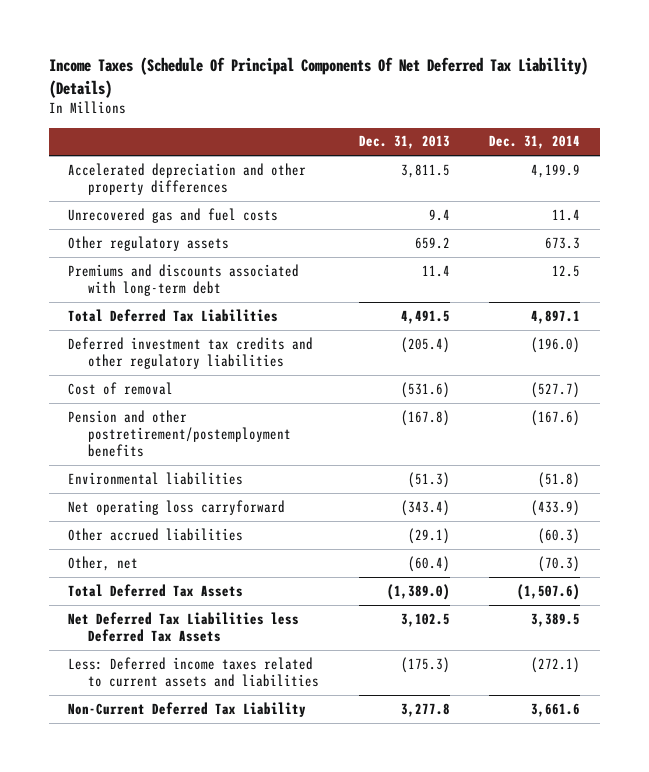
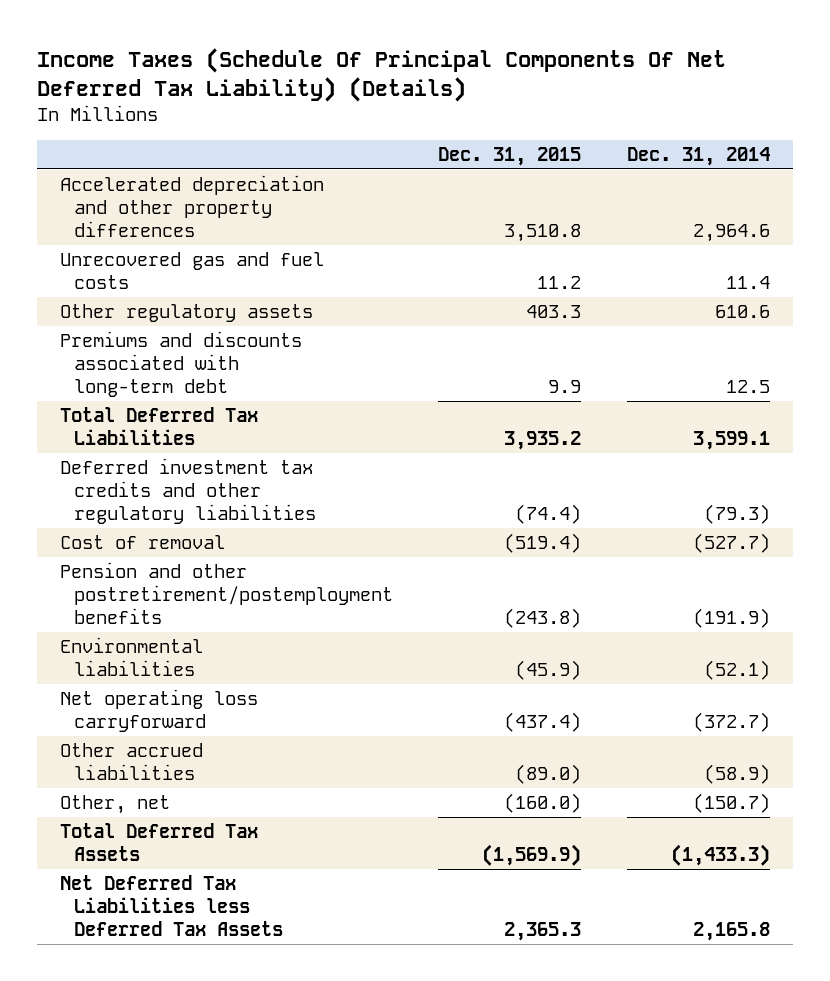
[358,135,450,150] Dec. 31, 2013 -> none
none -> [438,147,582,167] Dec. 31, 2015
[531,163,581,178] 4,199.9 -> [692,224,770,243] 2,964.6
[545,236,581,249] 673.3 -> [714,304,770,318] 610.6
[531,309,581,324] 4,897.1 -> [692,431,770,451] 3,599.1
[531,336,581,353] (196.0) -> [703,504,770,525] (79.3)
[68,656,320,687] Less: Deferred income taxes related to current assets and liabilities -> none
[68,701,307,717] Non-Current Deferred Tax Liability -> none
[531,409,581,426] (167.6) -> [692,608,770,629] (191.9)
[538,471,581,488] (51.8) -> [703,660,770,681] (52.1)
[531,499,581,516] (433.9) -> [692,712,770,733] (372.7)
[538,527,581,544] (60.3) -> [703,764,770,785] (58.9)
[538,555,581,572] (70.3) -> [692,792,770,813] (150.7)
[517,583,581,600] (1,507.6) -> [670,844,770,867] (1,433.3)
[531,612,581,627] 3,389.5 -> [692,922,770,942] 2,165.8

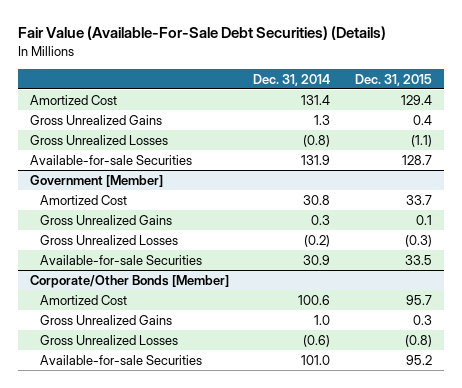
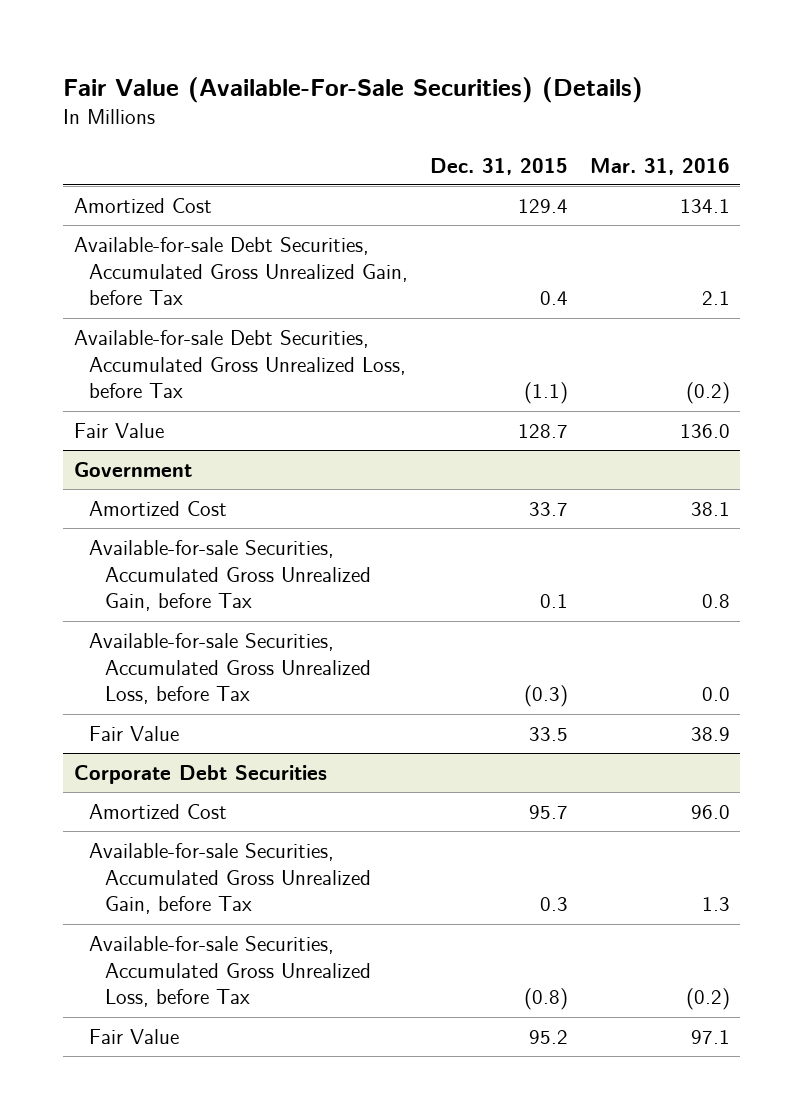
[17,26,386,41] Fair Value (Available-For-Sale Debt Securities) (Details) -> [62,76,643,103] Fair Value (Available-For-Sale Securities) (Details)
[253,73,331,86] Dec. 31, 2014 -> none
none -> [589,157,730,175] Mar. 31, 2016
[29,114,162,125] Gross Unrealized Gains -> none
[29,134,168,145] Gross Unrealized Losses -> none
none -> [73,237,409,306] Available-for-sale Debt Securities, Accumulated Gross Unrealized Gain, before Tax
none -> [73,330,407,399] Available-for-sale Debt Securities, Accumulated Gross Unrealized Loss, before Tax
[29,154,192,165] Available-for-sale Securities -> [73,423,164,439] Fair Value
[29,174,163,187] Government [Member] -> [73,462,192,478] Government
[39,214,172,225] Gross Unrealized Gains -> [89,540,372,612] Available-for-sale Securities, Accumulated Gross Unrealized Gain, before Tax
[39,234,178,245] Gross Unrealized Losses -> [89,633,372,705] Available-for-sale Securities, Accumulated Gross Unrealized Loss, before Tax
[39,254,202,265] Available-for-sale Securities -> [89,726,180,742] Fair Value
[29,274,229,288] Corporate/Other Bonds [Member] -> [73,765,327,785] Corporate Debt Securities
[39,314,172,325] Gross Unrealized Gains -> [89,843,372,915] Available-for-sale Securities, Accumulated Gross Unrealized Gain, before Tax
[39,334,178,345] Gross Unrealized Losses -> [89,936,372,1008] Available-for-sale Securities, Accumulated Gross Unrealized Loss, before Tax
[39,354,202,365] Available-for-sale Securities -> [89,1029,180,1045] Fair Value

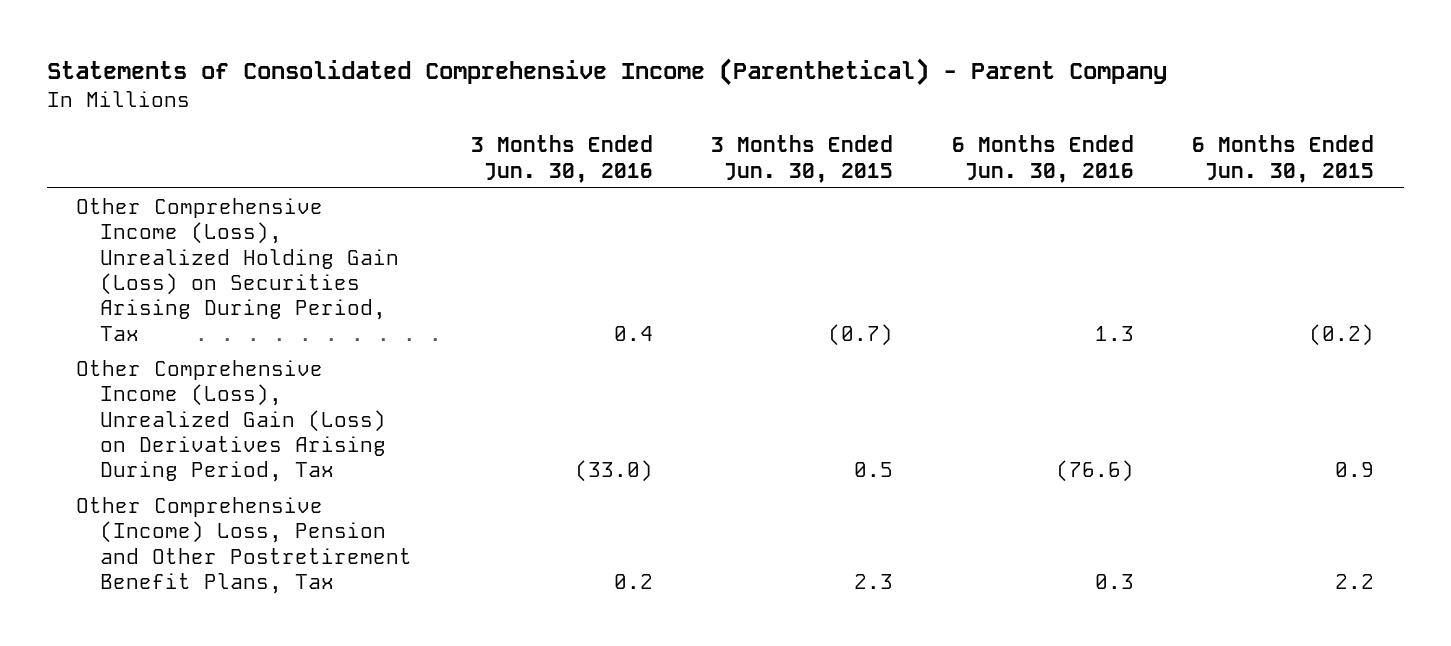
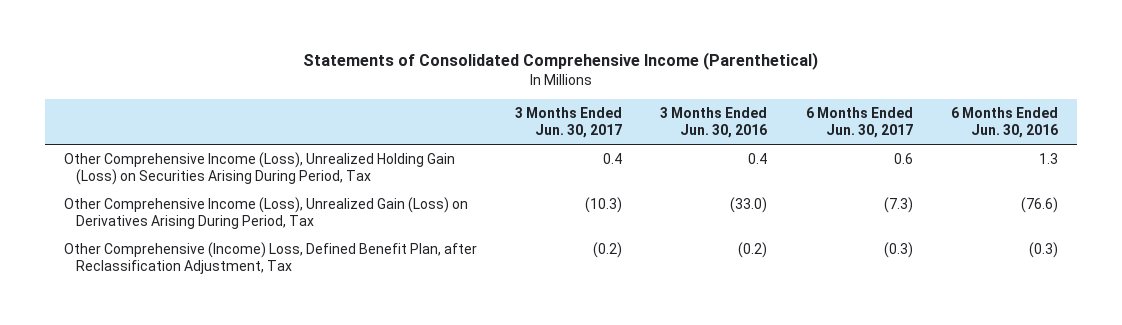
[46,57,1167,86] Statements of Consolidated Comprehensive Income (Parenthetical) - Parent Company -> [302,52,818,71] Statements of Consolidated Comprehensive Income (Parenthetical)
[711,135,894,183] 3 Months Ended Jun. 30, 2015 -> none
[1192,135,1375,183] 6 Months Ended Jun. 30, 2015 -> none
none -> [515,107,623,139] 3 Months Ended Jun. 30, 2017
none -> [805,107,913,139] 6 Months Ended Jun. 30, 2017
[76,496,413,595] Other Comprehensive (Income) Loss, Pension and Other Postretirement Benefit Plans, Tax -> [63,241,477,275] Other Comprehensive (Income) Loss, Defined Benefit Plan, after Reclassification Adjustment, Tax
[613,574,653,590] 0.2 -> [738,241,768,258] (0.2)
[1094,574,1134,590] 0.3 -> [1028,241,1058,258] (0.3)

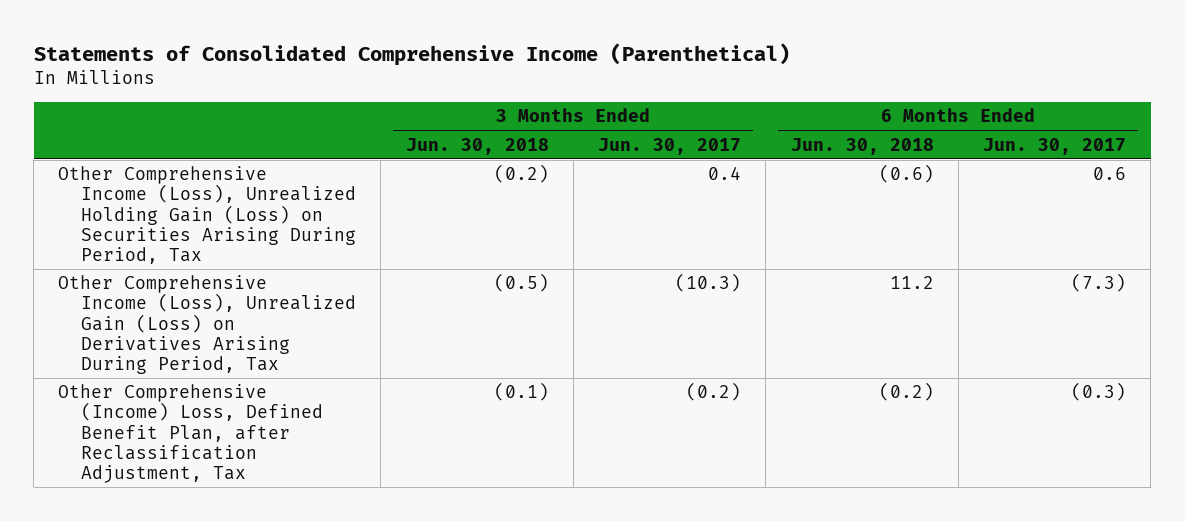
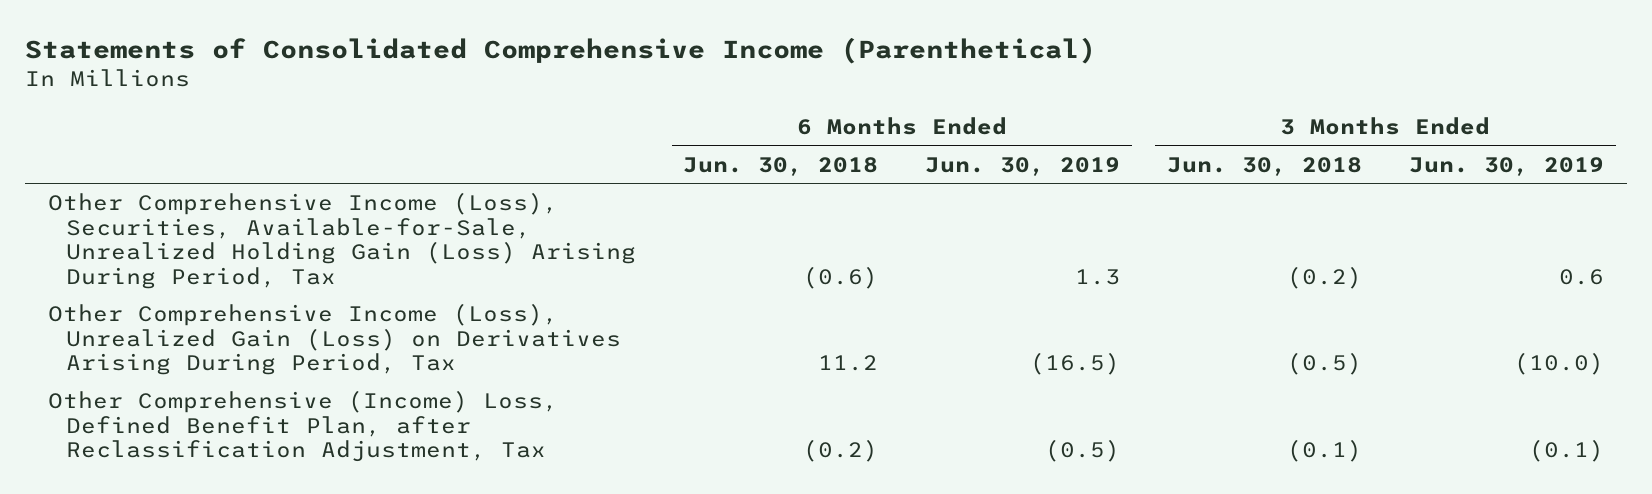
[598,137,742,155] Jun. 30, 2017 -> none
[983,137,1127,155] Jun. 30, 2017 -> none
none -> [925,156,1121,176] Jun. 30, 2019
none -> [1408,156,1604,176] Jun. 30, 2019
[58,166,357,265] Other Comprehensive Income (Loss), Unrealized Holding Gain (Loss) on Securities Arising During Period, Tax -> [48,192,637,289] Other Comprehensive Income (Loss), Securities, Available-for-Sale, Unrealized Holding Gain (Loss) Arising During Period, Tax

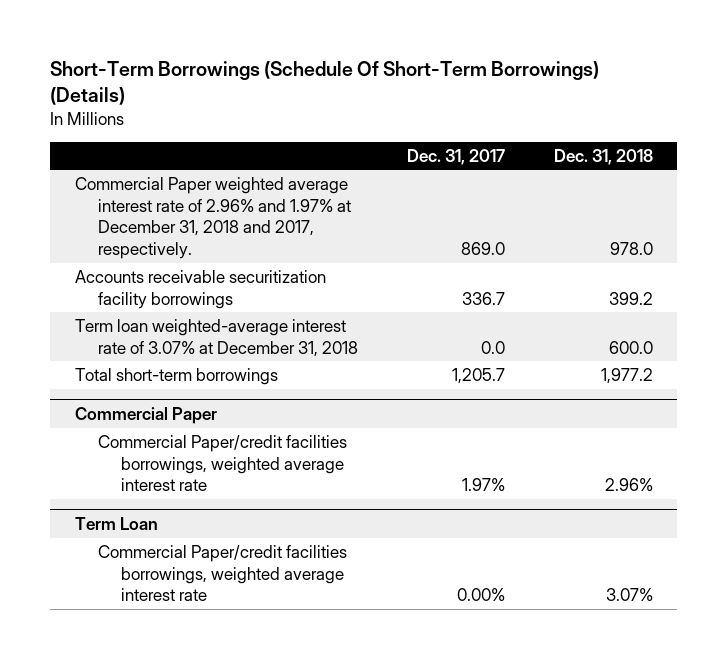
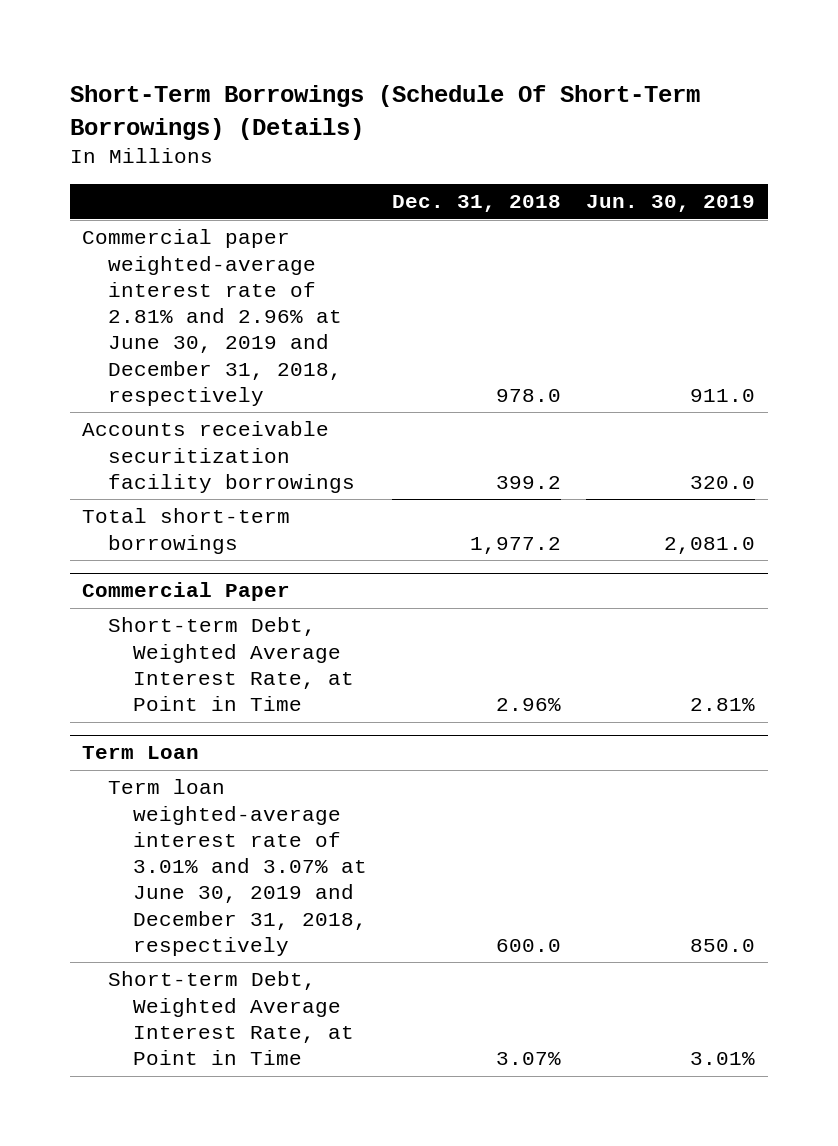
[407,148,506,165] Dec. 31, 2017 -> none
none -> [586,195,756,213] Jun. 30, 2019
[74,176,352,260] Commercial Paper weighted average interest rate of 2.96% and 1.97% at December 31, 2018 and 2017, respectively. -> [82,229,342,407] Commercial paper weighted-average interest rate of 2.81% and 2.96% at June 30, 2019 and December 31, 2018, respectively
[74,318,359,357] Term loan weighted-average interest rate of 3.07% at December 31, 2018 -> none
[98,434,348,492] Commercial Paper/credit facilities borrowings, weighted average interest rate -> [107,617,354,712] Short-term Debt, Weighted Average Interest Rate, at Point in Time
none -> [107,779,367,957] Term loan weighted-average interest rate of 3.01% and 3.07% at June 30, 2019 and December 31, 2018, respectively
[98,544,348,602] Commercial Paper/credit facilities borrowings, weighted average interest rate -> [107,971,354,1066] Short-term Debt, Weighted Average Interest Rate, at Point in Time

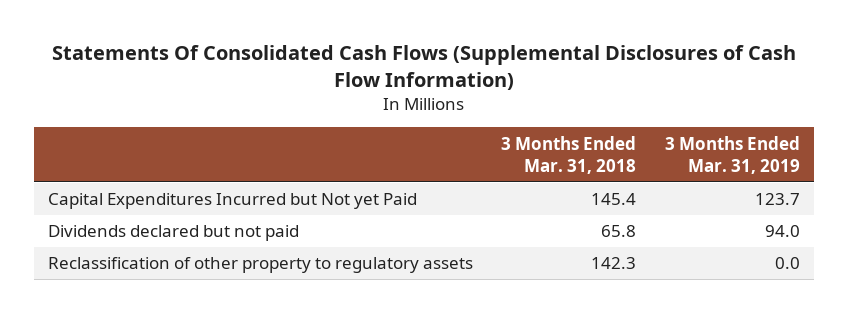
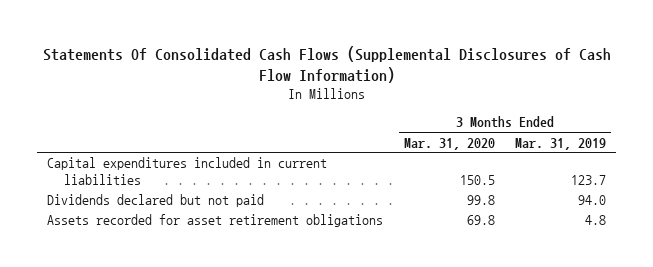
[501,135,637,174] 3 Months Ended Mar. 31, 2018 -> none
none -> [403,137,495,150] Mar. 31, 2020
[47,193,417,210] Capital Expenditures Incurred but Not yet Paid -> [47,157,328,186] Capital expenditures included in current liabilities
[47,257,473,274] Reclassification of other property to regulatory assets -> none
none -> [47,214,384,228] Assets recorded for asset retirement obligations

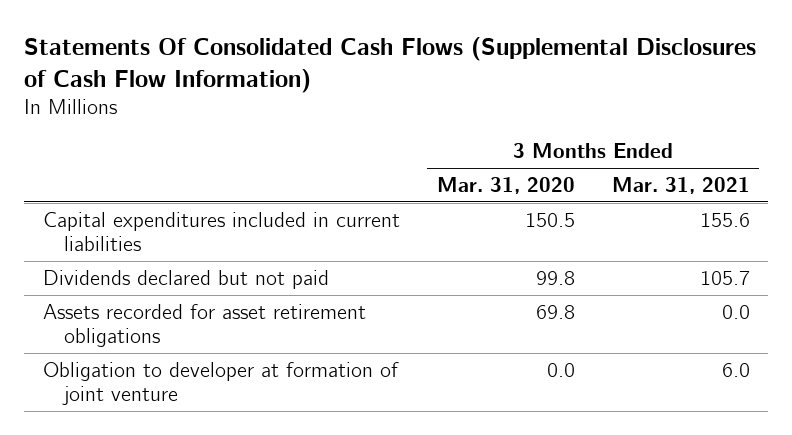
[514,137,606,150] Mar. 31, 2019 -> none
none -> [611,176,750,194] Mar. 31, 2021
none -> [42,361,399,406] Obligation to developer at formation of joint venture

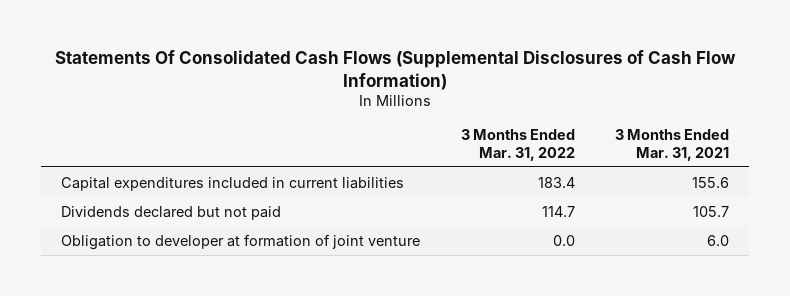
[436,176,575,194] Mar. 31, 2020 -> none
none -> [460,129,575,162] 3 Months Ended Mar. 31, 2022
[42,303,366,348] Assets recorded for asset retirement obligations -> none

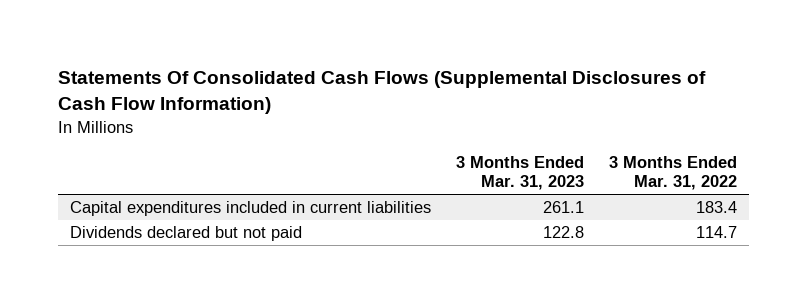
[614,129,729,162] 3 Months Ended Mar. 31, 2021 -> none
none -> [456,155,585,191] 3 Months Ended Mar. 31, 2023
[61,233,421,250] Obligation to developer at formation of joint venture -> none

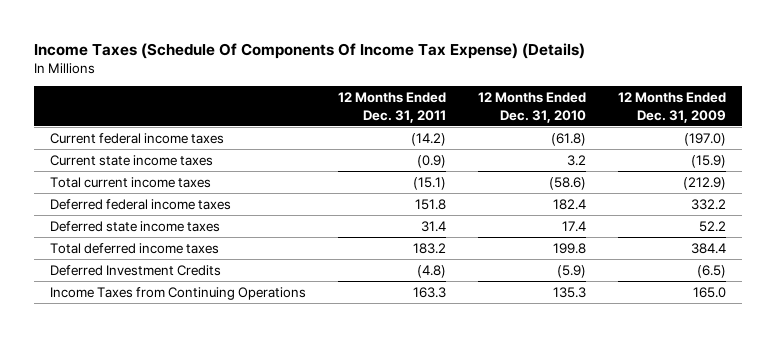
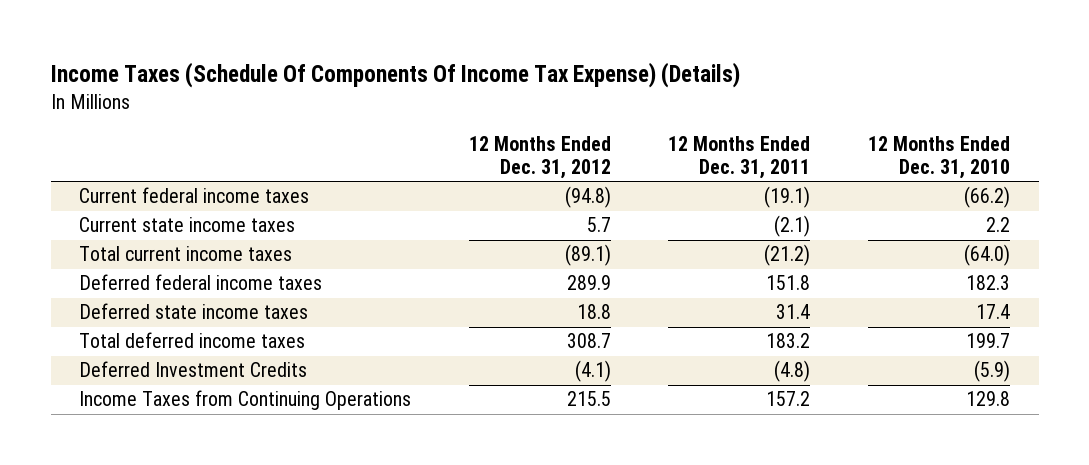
[618,92,727,123] 12 Months Ended Dec. 31, 2009 -> none
none -> [468,135,611,180] 12 Months Ended Dec. 31, 2012
[410,132,446,146] (14.2) -> [764,186,811,209] (19.1)
[551,132,587,146] (61.8) -> [963,186,1010,209] (66.2)
[416,154,446,168] (0.9) -> [774,215,811,238] (2.1)
[567,154,587,166] 3.2 -> [985,217,1010,233] 2.2
[412,176,446,190] (15.1) -> [764,244,811,267] (21.2)
[549,176,587,190] (58.6) -> [963,244,1010,267] (64.0)
[553,198,587,210] 182.4 -> [965,275,1010,291] 182.3
[553,242,587,254] 199.8 -> [965,333,1010,349] 199.7
[412,286,446,298] 163.3 -> [766,391,811,407] 157.2
[553,286,587,298] 135.3 -> [965,391,1010,407] 129.8

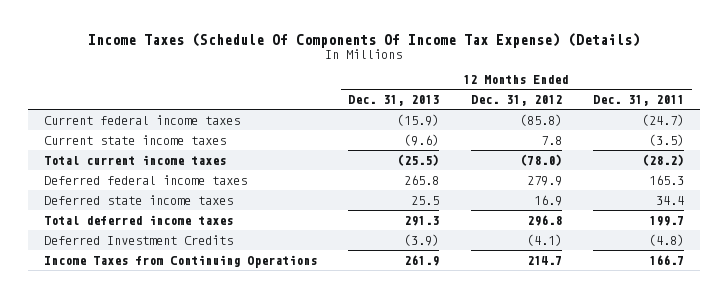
[867,135,1010,180] 12 Months Ended Dec. 31, 2010 -> none
none -> [348,95,440,107] Dec. 31, 2013
[564,186,611,209] (94.8) -> [519,113,562,126] (85.8)
[764,186,811,209] (19.1) -> [642,113,685,126] (24.7)
[586,217,611,233] 5.7 -> [540,135,562,145] 7.8
[774,215,811,238] (2.1) -> [649,133,685,146] (3.5)
[564,244,611,267] (89.1) -> [519,153,562,166] (78.0)
[764,244,811,267] (21.2) -> [642,153,685,166] (28.2)
[566,275,611,291] 289.9 -> [526,175,562,186] 279.9
[766,275,811,291] 151.8 -> [649,174,685,185] 165.3
[576,304,611,320] 18.8 -> [533,194,562,206] 16.9
[776,304,811,320] 31.4 -> [656,195,685,205] 34.4
[566,333,611,349] 308.7 -> [526,214,562,226] 296.8
[766,333,811,349] 183.2 -> [649,215,685,226] 199.7
[566,391,611,407] 215.5 -> [526,255,562,265] 214.7
[766,391,811,407] 157.2 -> [649,254,685,265] 166.7

